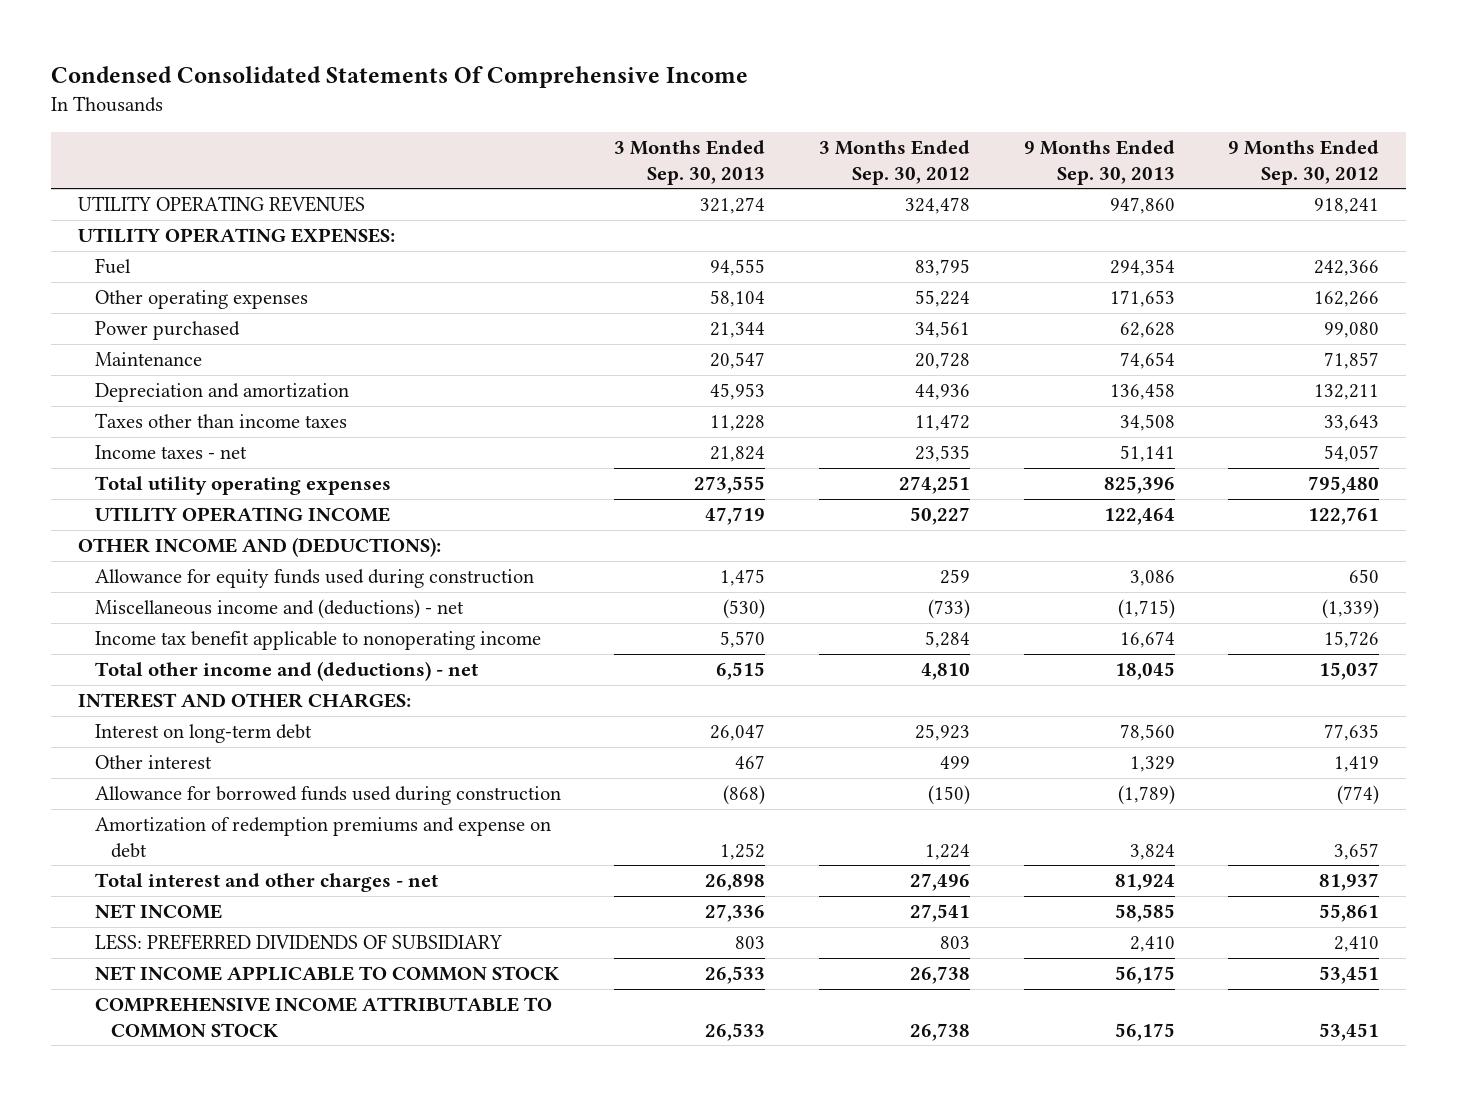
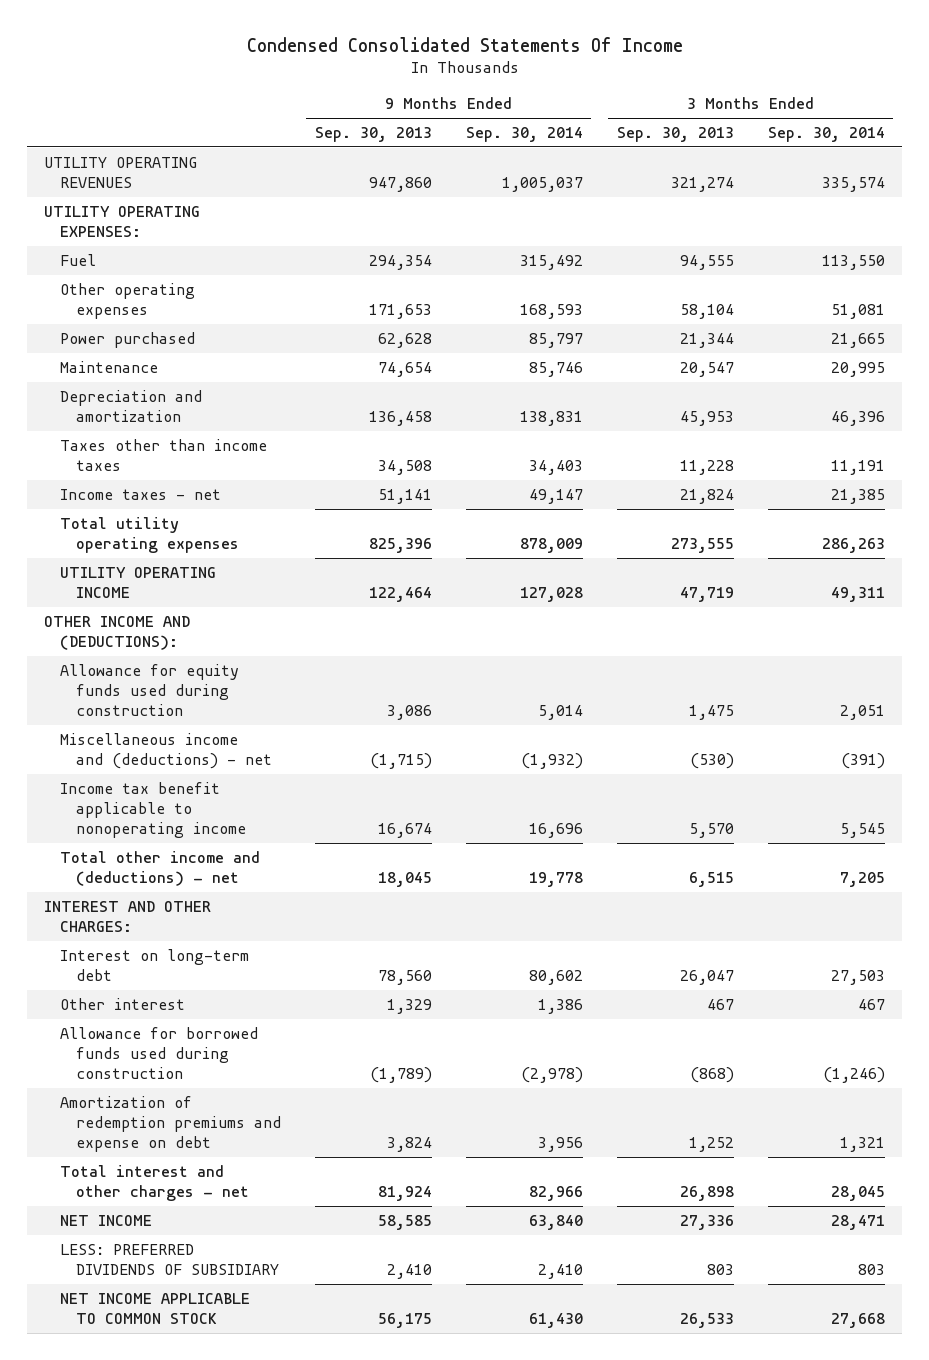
[51,66,749,89] Condensed Consolidated Statements Of Comprehensive Income -> [246,36,683,52] Condensed Consolidated Statements Of Income
[819,140,971,185] 3 Months Ended Sep. 30, 2012 -> none
[1228,140,1380,185] 9 Months Ended Sep. 30, 2012 -> none
none -> [465,126,583,142] Sep. 30, 2014
none -> [767,126,885,142] Sep. 30, 2014
[94,997,552,1038] COMPREHENSIVE INCOME ATTRIBUTABLE TO COMMON STOCK -> none

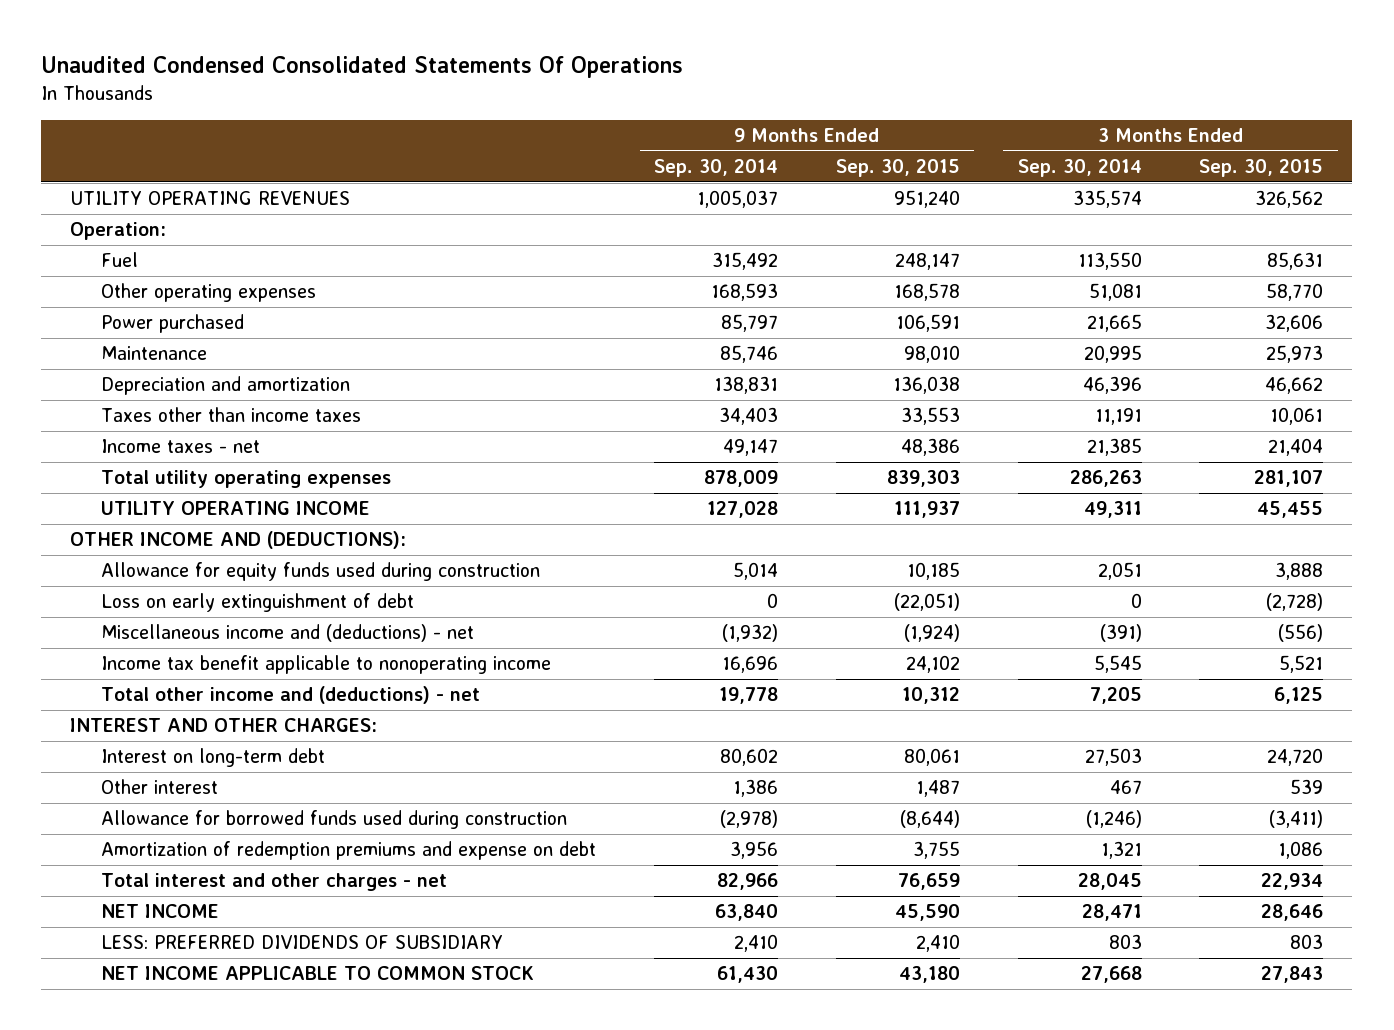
[246,36,683,52] Condensed Consolidated Statements Of Income -> [41,55,684,78] Unaudited Condensed Consolidated Statements Of Operations
[314,126,432,142] Sep. 30, 2013 -> none
[616,126,734,142] Sep. 30, 2013 -> none
none -> [835,159,960,178] Sep. 30, 2015
none -> [1199,159,1324,178] Sep. 30, 2015
[44,205,201,238] UTILITY OPERATING EXPENSES: -> none
none -> [70,222,167,241] Operation:
none -> [101,593,415,613] Loss on early extinguishment of debt

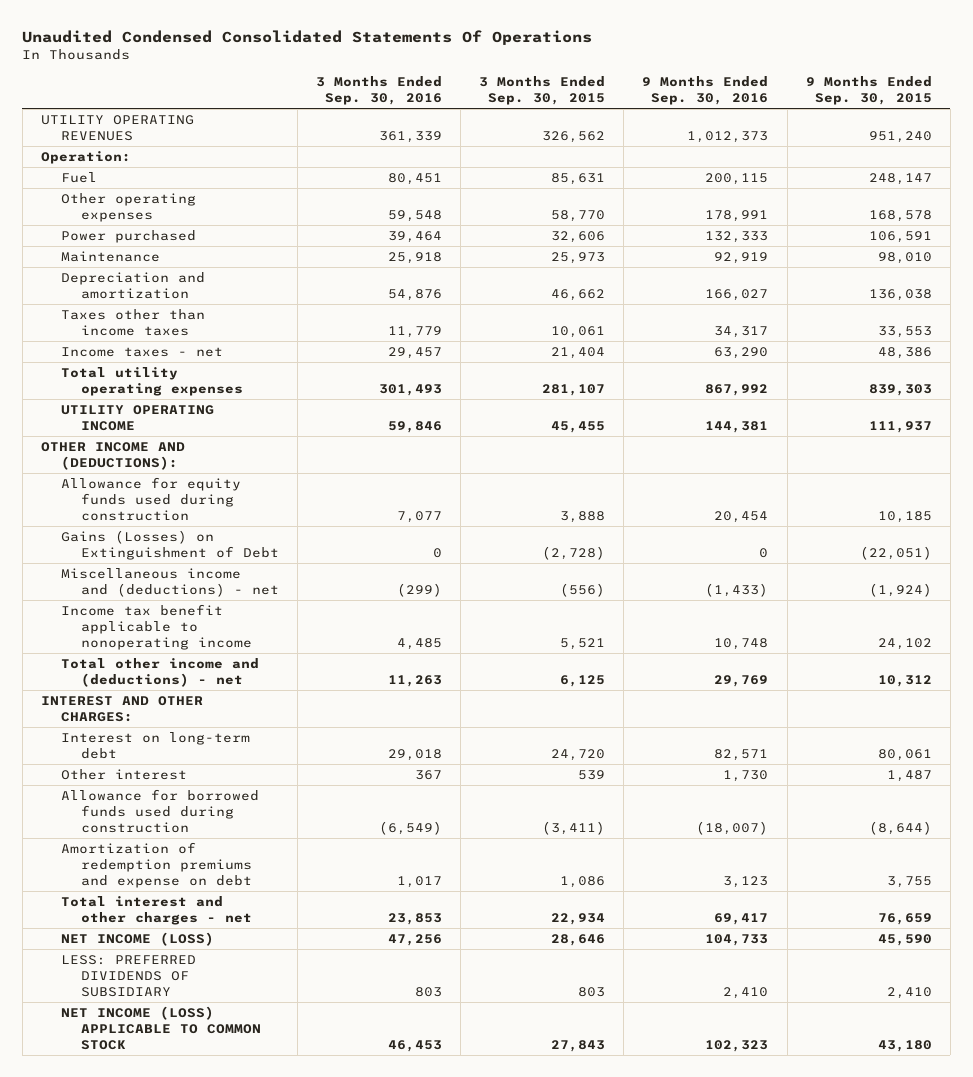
[654,159,779,178] Sep. 30, 2014 -> none
[1017,159,1142,178] Sep. 30, 2014 -> none
none -> [315,75,442,106] 3 Months Ended Sep. 30, 2016
none -> [642,75,769,106] 9 Months Ended Sep. 30, 2016
[101,593,415,613] Loss on early extinguishment of debt -> [60,529,279,561] Gains (Losses) on Extinguishment of Debt
[101,904,220,919] NET INCOME -> [60,931,214,946] NET INCOME (LOSS)
[101,966,535,981] NET INCOME APPLICABLE TO COMMON STOCK -> [60,1005,261,1051] NET INCOME (LOSS) APPLICABLE TO COMMON STOCK

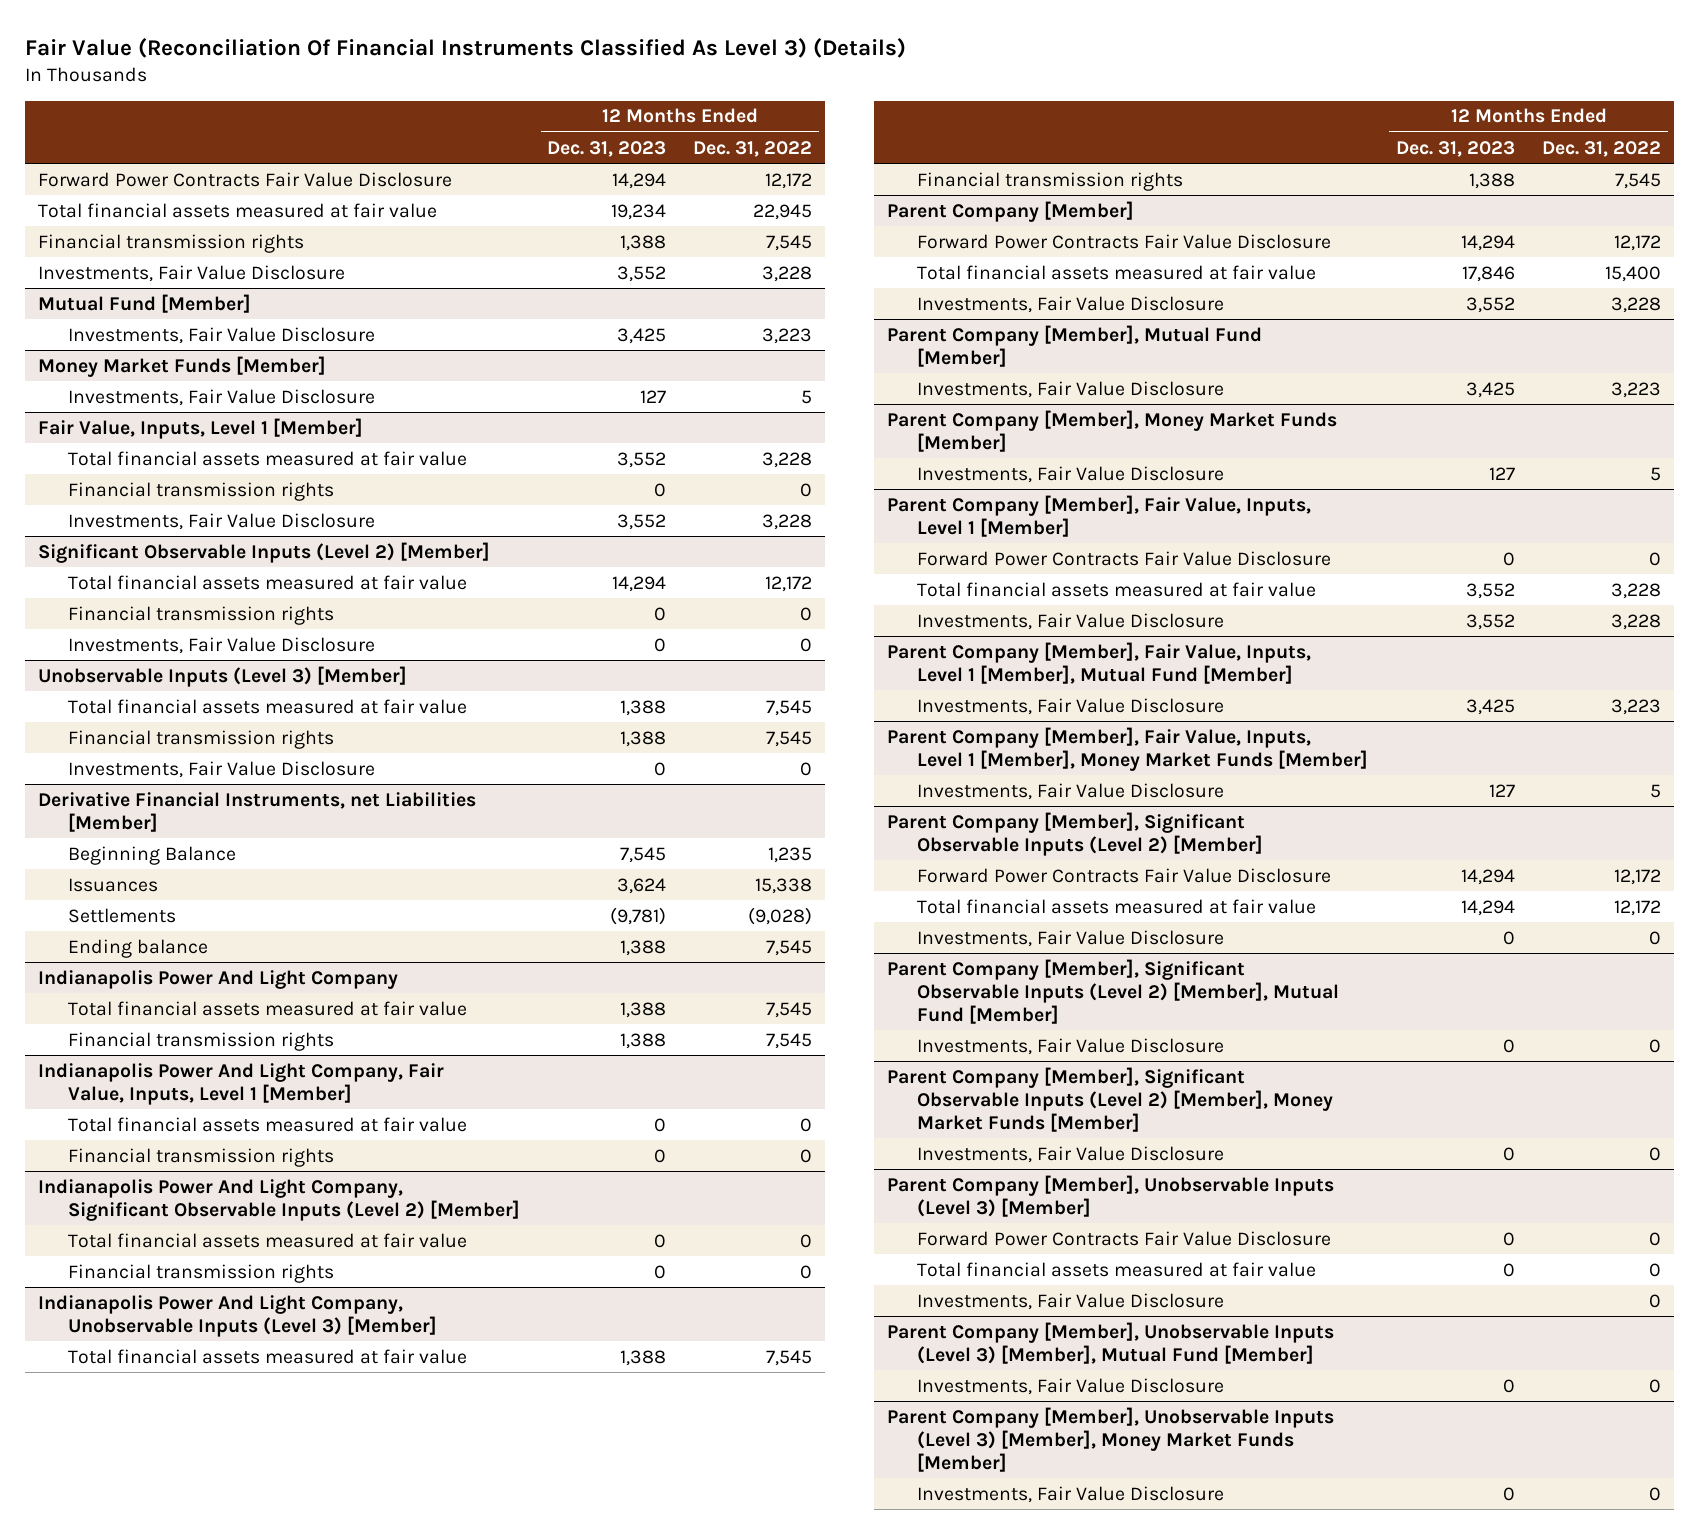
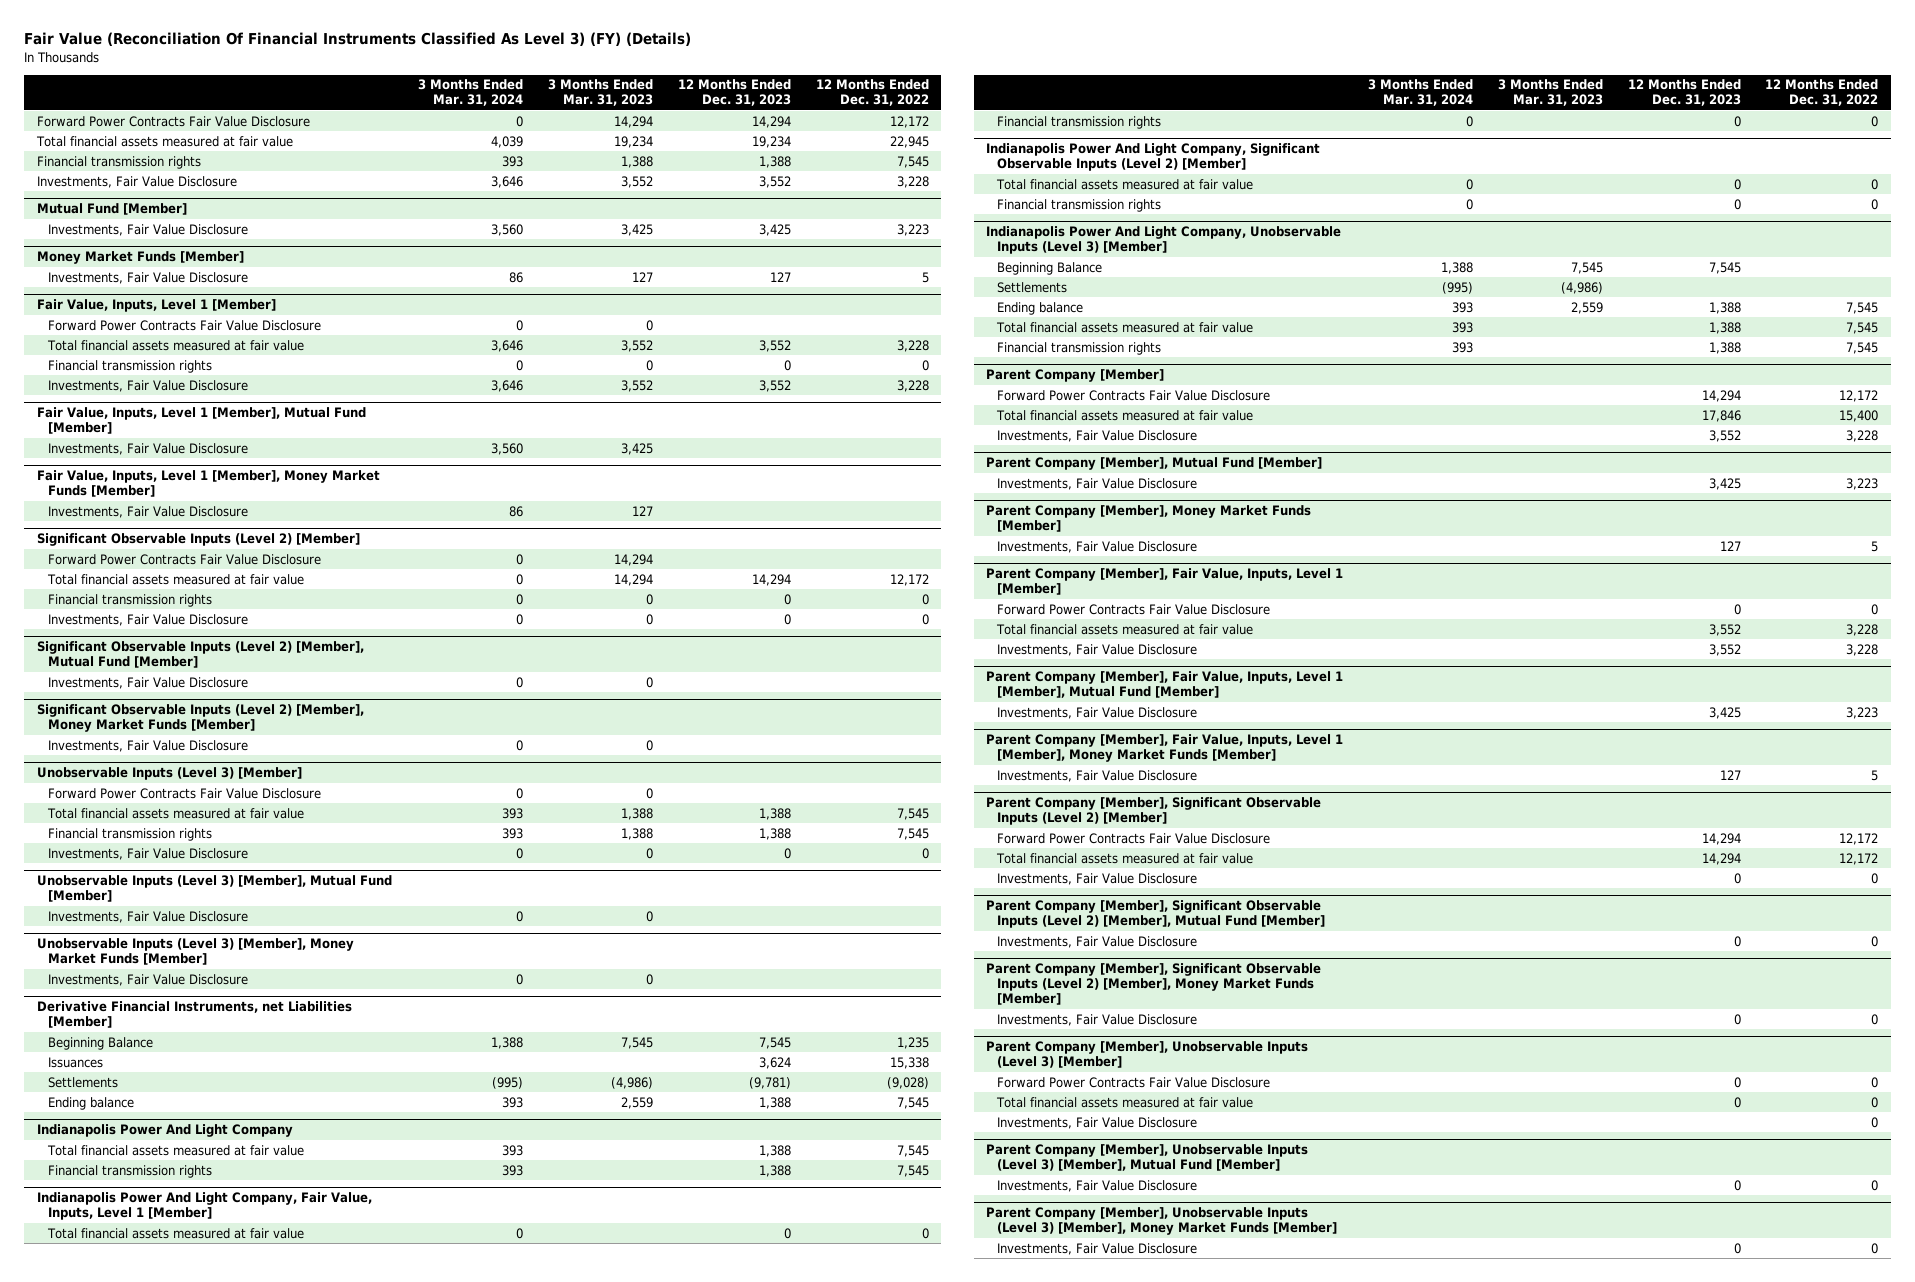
[25,38,907,59] Fair Value (Reconciliation Of Financial Instruments Classified As Level 3) (Details) -> [24,32,692,47] Fair Value (Reconciliation Of Financial Instruments Classified As Level 3) (FY) (Details)
none -> [418,79,524,107] 3 Months Ended Mar. 31, 2024
none -> [548,79,654,107] 3 Months Ended Mar. 31, 2023
none -> [48,319,322,331] Forward Power Contracts Fair Value Disclosure
none -> [36,407,366,435] Fair Value, Inputs, Level 1 [Member], Mutual Fund [Member]
none -> [48,442,249,455] Investments, Fair Value Disclosure
none -> [36,470,380,498] Fair Value, Inputs, Level 1 [Member], Money Market Funds [Member]
none -> [48,505,249,518] Investments, Fair Value Disclosure
none -> [48,553,322,565] Forward Power Contracts Fair Value Disclosure
none -> [36,641,364,669] Significant Observable Inputs (Level 2) [Member], Mutual Fund [Member]
none -> [48,676,249,689] Investments, Fair Value Disclosure
none -> [36,704,364,733] Significant Observable Inputs (Level 2) [Member], Money Market Funds [Member]
none -> [48,739,249,752] Investments, Fair Value Disclosure
none -> [48,787,322,799] Forward Power Contracts Fair Value Disclosure
none -> [36,875,392,903] Unobservable Inputs (Level 3) [Member], Mutual Fund [Member]
none -> [48,910,249,923] Investments, Fair Value Disclosure
none -> [36,938,354,966] Unobservable Inputs (Level 3) [Member], Money Market Funds [Member]
none -> [48,973,249,986] Investments, Fair Value Disclosure
none -> [997,261,1103,275] Beginning Balance
none -> [997,281,1068,293] Settlements
none -> [997,301,1084,315] Ending balance

